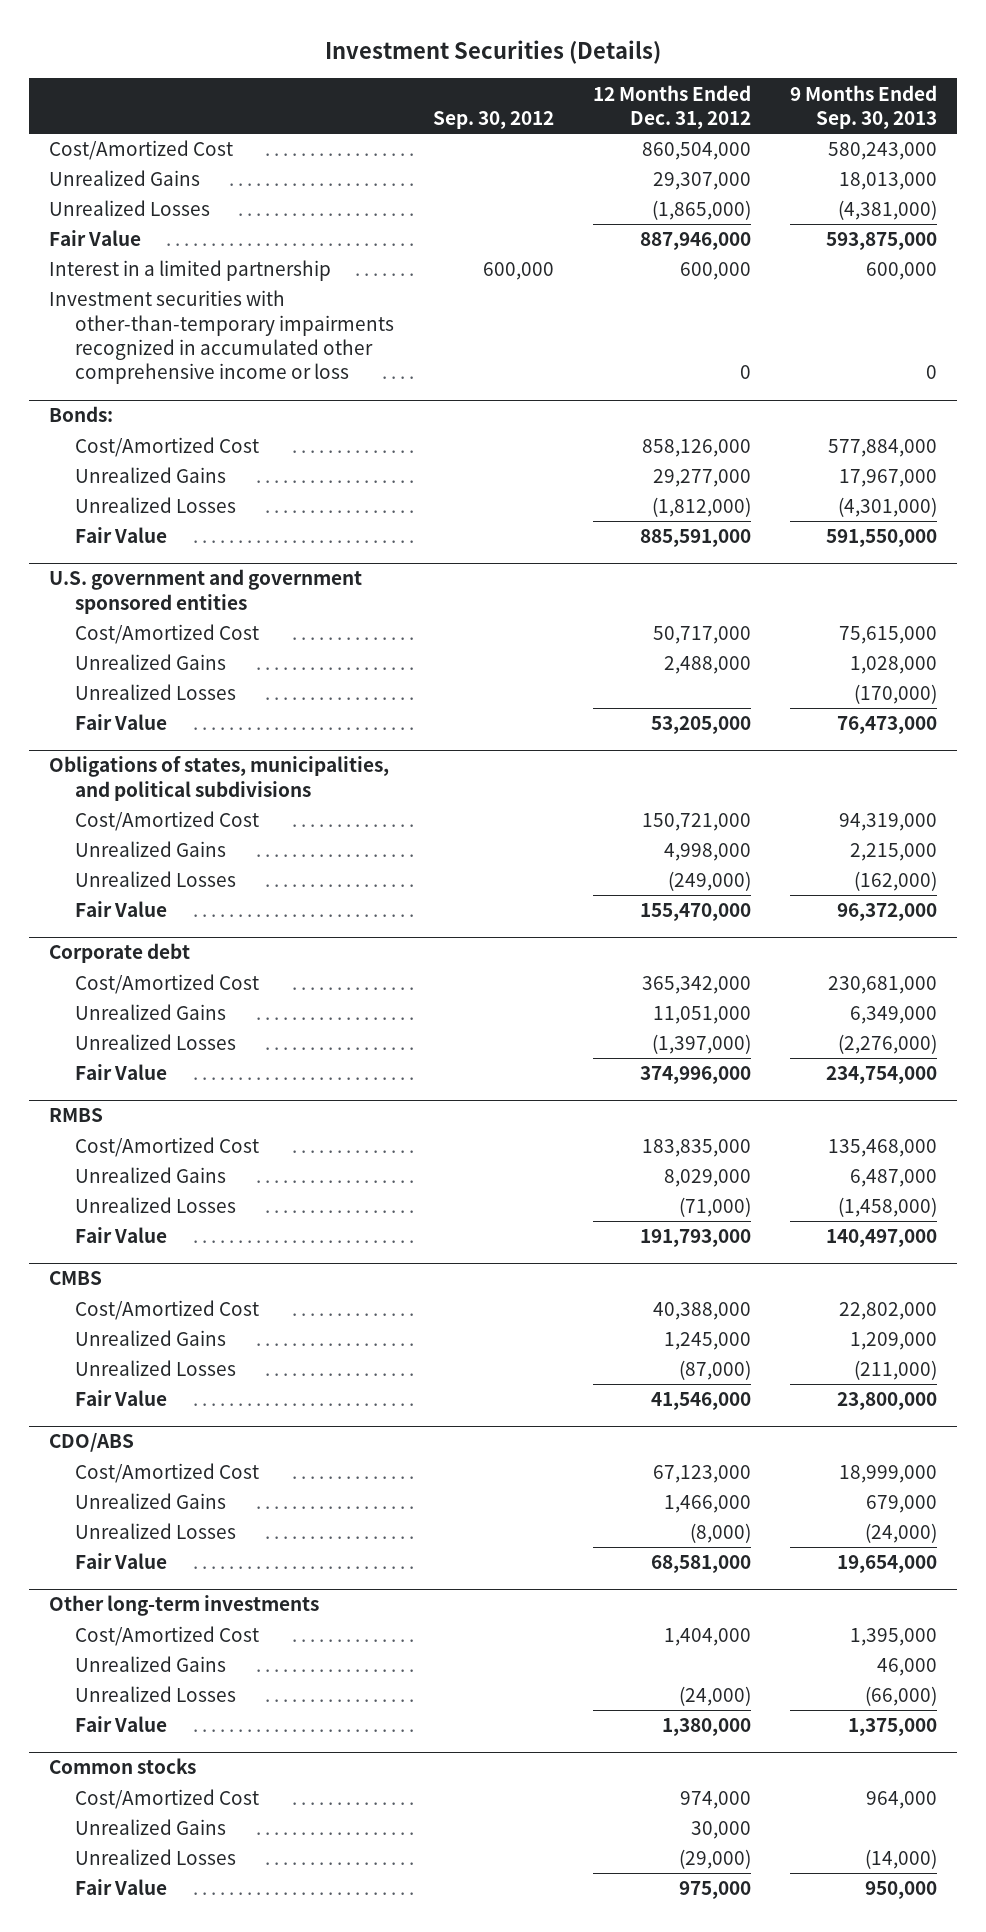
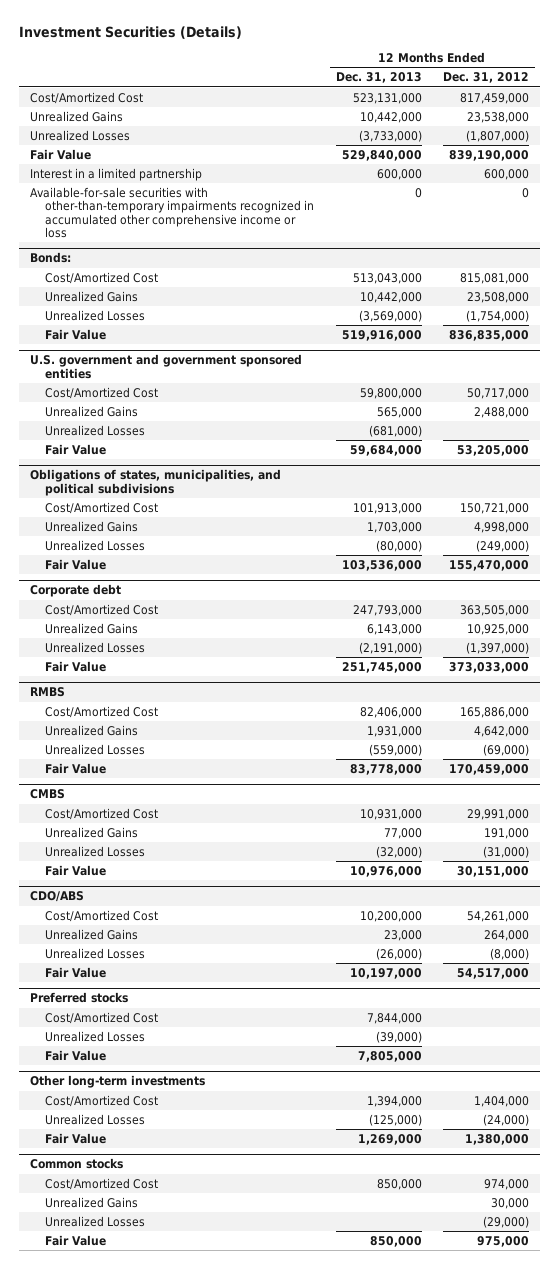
[433,111,555,130] Sep. 30, 2012 -> none
[790,84,938,130] 9 Months Ended Sep. 30, 2013 -> none
none -> [335,72,422,84] Dec. 31, 2013
[642,142,752,161] 860,504,000 -> [460,92,530,104] 817,459,000
[653,172,752,191] 29,307,000 -> [467,111,530,123] 23,538,000
[652,200,752,221] (1,865,000) -> [466,129,530,142] (1,807,000)
[640,232,752,251] 887,946,000 -> [449,149,530,161] 839,190,000
[48,290,395,385] Investment securities with other-than-temporary impairments recognized in accumulated other comprehensive income or loss -> [29,186,315,238] Available-for-sale securities with other-than-temporary impairments recognized in accumulated other comprehensive income or loss
[642,439,752,458] 858,126,000 -> [460,272,530,284] 815,081,000
[653,469,752,488] 29,277,000 -> [467,291,530,303] 23,508,000
[652,497,752,518] (1,812,000) -> [466,309,530,322] (1,754,000)
[640,529,752,548] 885,591,000 -> [449,329,530,341] 836,835,000
[642,976,752,995] 365,342,000 -> [460,604,530,616] 363,505,000
[653,1006,752,1025] 11,051,000 -> [467,623,530,635] 10,925,000
[640,1066,752,1085] 374,996,000 -> [449,661,530,673] 373,033,000
[642,1139,752,1158] 183,835,000 -> [460,706,530,718] 165,886,000
[664,1169,752,1188] 8,029,000 -> [474,725,530,737] 4,642,000
[679,1197,752,1218] (71,000) -> [483,743,530,756] (69,000)
[640,1229,752,1248] 191,793,000 -> [449,763,530,775] 170,459,000
[653,1302,752,1321] 40,388,000 -> [467,808,530,820] 29,991,000
[664,1332,752,1351] 1,245,000 -> [484,827,530,839] 191,000
[679,1360,752,1381] (87,000) -> [483,845,530,858] (31,000)
[651,1392,752,1411] 41,546,000 -> [457,865,530,877] 30,151,000
[653,1465,752,1484] 67,123,000 -> [467,910,530,922] 54,261,000
[664,1495,752,1514] 1,466,000 -> [484,929,530,941] 264,000
[651,1555,752,1574] 68,581,000 -> [457,967,530,979] 54,517,000
none -> [29,992,128,1004] Preferred stocks
none -> [45,1011,159,1024] Cost/Amortized Cost
none -> [45,1030,146,1042] Unrealized Losses
none -> [45,1049,107,1061] Fair Value
[75,1656,227,1673] Unrealized Gains -> none

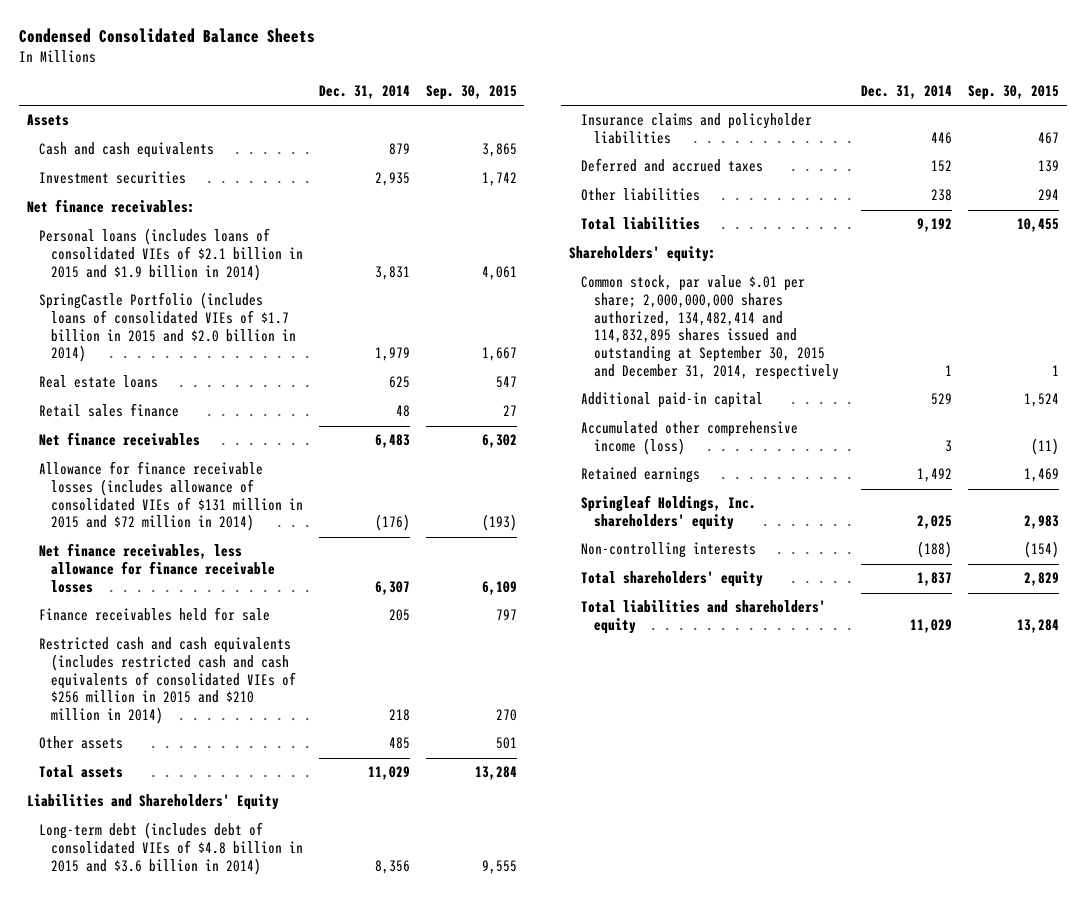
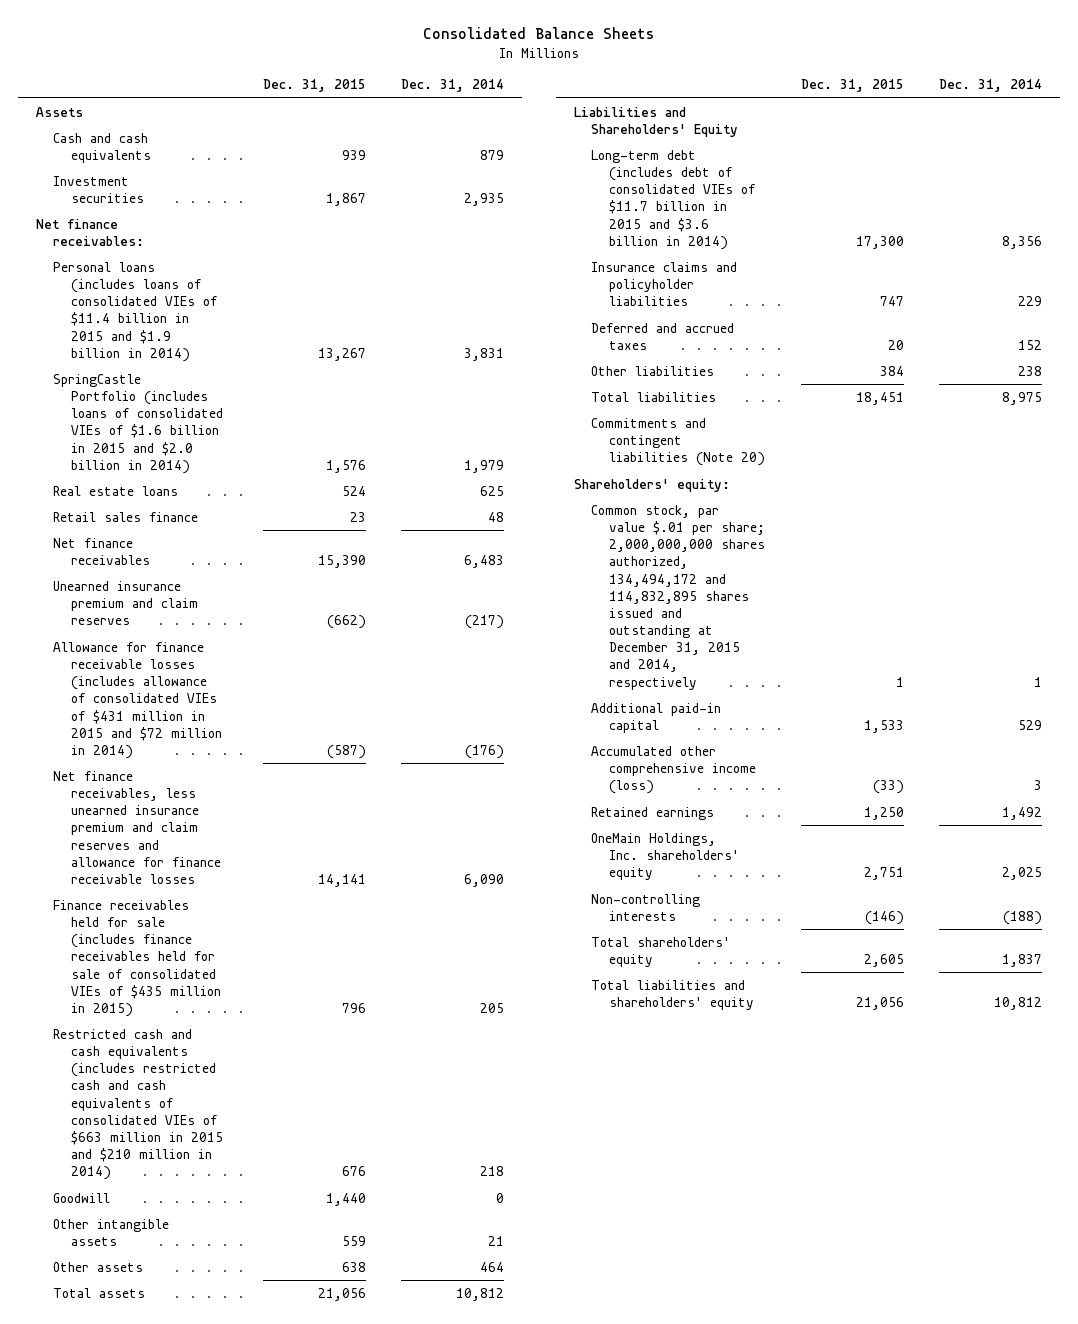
[18,28,315,44] Condensed Consolidated Balance Sheets -> [423,27,655,40] Consolidated Balance Sheets
[425,85,517,101] Sep. 30, 2015 -> none
none -> [262,79,366,93] Dec. 31, 2015
[39,228,304,281] Personal loans (includes loans of consolidated VIEs of $2.1 billion in 2015 and $1.9 billion in 2014) -> [53,261,217,362] Personal loans (includes loans of consolidated VIEs of $11.4 billion in 2015 and $1.9 billion in 2014)
[39,292,297,363] SpringCastle Portfolio (includes loans of consolidated VIEs of $1.7 billion in 2015 and $2.0 billion in 2014) -> [53,373,223,474] SpringCastle Portfolio (includes loans of consolidated VIEs of $1.6 billion in 2015 and $2.0 billion in 2014)
none -> [53,580,198,626] Unearned insurance premium and claim reserves
[39,461,304,532] Allowance for finance receivable losses (includes allowance of consolidated VIEs of $131 million in 2015 and $72 million in 2014) -> [53,641,222,759] Allowance for finance receivable losses (includes allowance of consolidated VIEs of $431 million in 2015 and $72 million in 2014)
[39,543,276,593] Net finance receivables, less allowance for finance receivable losses -> [53,770,221,884] Net finance receivables, less unearned insurance premium and claim reserves and allowance for finance receivable losses
[374,580,410,595] 6,307 -> [464,873,505,887] 6,090
[39,607,271,622] Finance receivables held for sale -> [53,899,221,1017] Finance receivables held for sale (includes finance receivables held for sale of consolidated VIEs of $435 million in 2015)
[39,637,297,725] Restricted cash and cash equivalents (includes restricted cash and cash equivalents of consolidated VIEs of $256 million in 2015 and $210 million in 2014) -> [53,1028,223,1181] Restricted cash and cash equivalents (includes restricted cash and cash equivalents of consolidated VIEs of $663 million in 2015 and $210 million in 2014)
none -> [53,1192,111,1203] Goodwill
none -> [53,1218,170,1246] Other intangible assets
[388,737,410,750] 485 -> [480,1261,505,1272] 464
[367,766,410,781] 11,029 -> [456,1287,505,1301] 10,812
[39,822,304,875] Long-term debt (includes debt of consolidated VIEs of $4.8 billion in 2015 and $3.6 billion in 2014) -> [591,149,755,250] Long-term debt (includes debt of consolidated VIEs of $11.7 billion in 2015 and $3.6 billion in 2014)
[931,132,953,145] 446 -> [1018,296,1043,307] 229
[917,218,953,233] 9,192 -> [1002,391,1043,405] 8,975
none -> [591,417,765,467] Commitments and contingent liabilities (Note 20)
[581,275,839,380] Common stock, par value $.01 per share; 2,000,000,000 shares authorized, 134,482,414 and 114,832,895 shares issued and outstanding at September 30, 2015 and December 31, 2014, respectively -> [591,504,765,690] Common stock, par value $.01 per share; 2,000,000,000 shares authorized, 134,494,172 and 114,832,895 shares issued and outstanding at December 31, 2015 and 2014, respectively
[581,495,757,531] Springleaf Holdings, Inc. shareholders' equity -> [591,832,739,881] OneMain Holdings, Inc. shareholders' equity
[910,619,953,634] 11,029 -> [994,996,1043,1010] 10,812

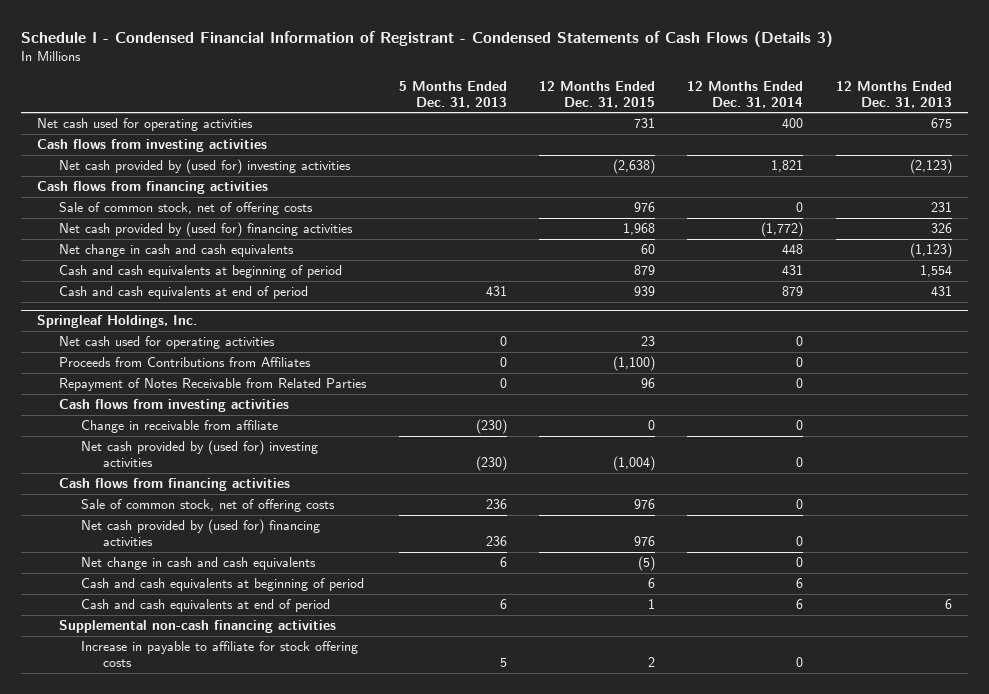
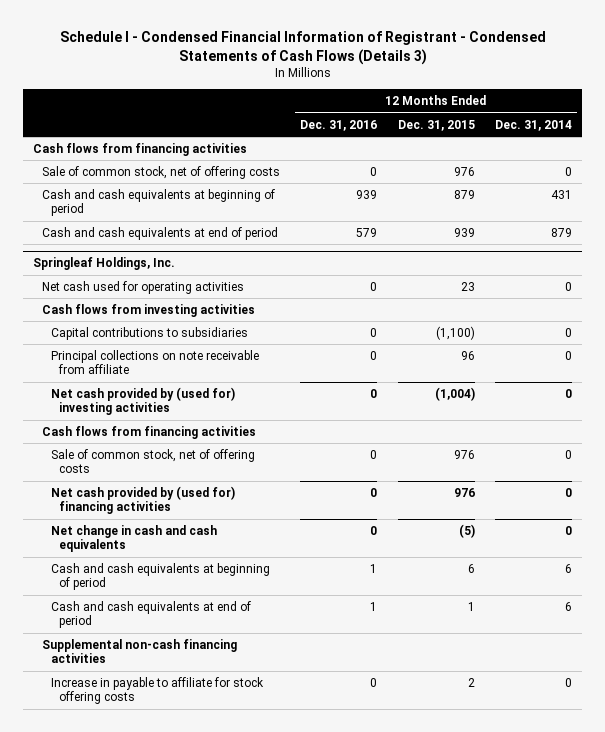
[398,80,507,108] 5 Months Ended Dec. 31, 2013 -> none
[835,80,952,108] 12 Months Ended Dec. 31, 2013 -> none
none -> [300,119,378,131] Dec. 31, 2016
[37,118,254,132] Net cash used for operating activities -> none
[37,139,268,153] Cash flows from investing activities -> none
[59,159,352,175] Net cash provided by (used for) investing activities -> none
[59,222,354,238] Net cash provided by (used for) financing activities -> none
[59,244,295,258] Net change in cash and cash equivalents -> none
[59,357,312,368] Proceeds from Contributions from Affiliates -> none
[59,378,368,392] Repayment of Notes Receivable from Related Parties -> none
[81,420,279,434] Change in receivable from affiliate -> none
none -> [50,327,248,341] Capital contributions to subsidiaries
none -> [50,350,259,375] Principal collections on note receivable from affiliate

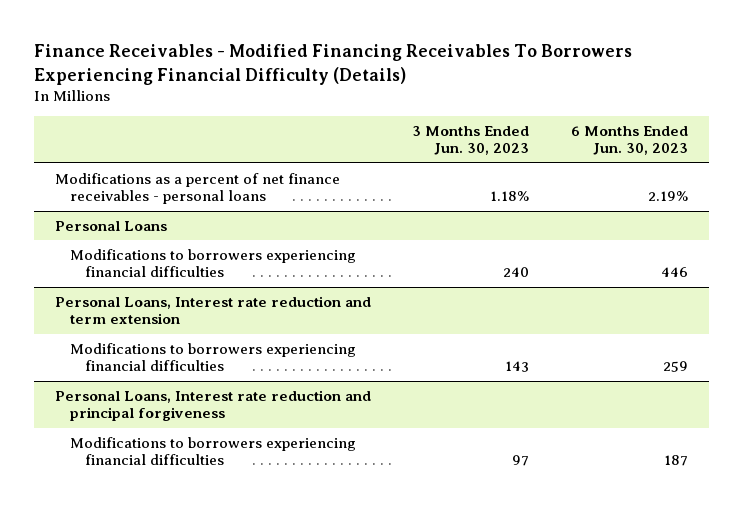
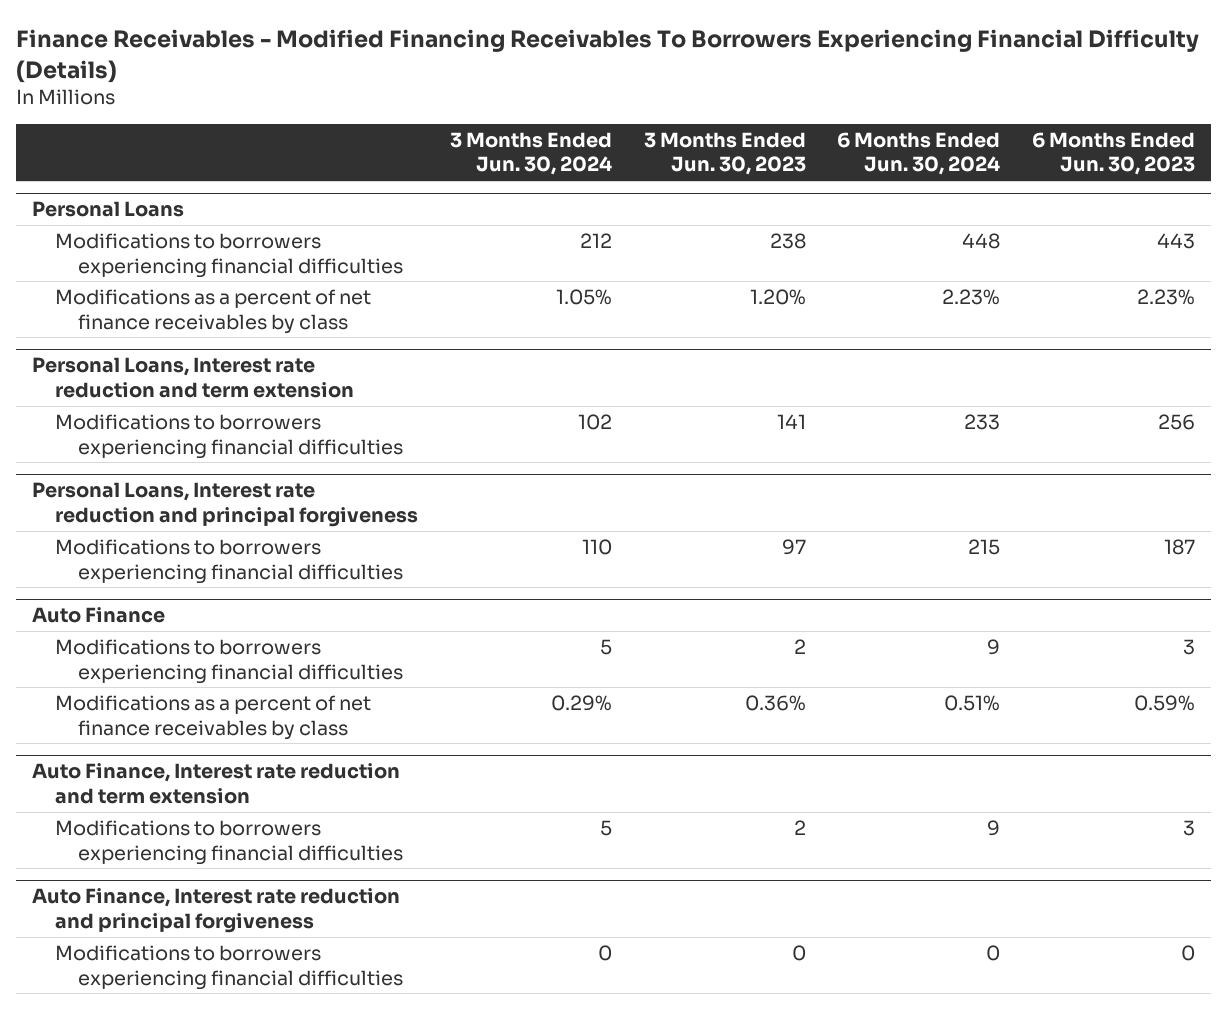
none -> [449,131,612,176] 3 Months Ended Jun. 30, 2024
none -> [837,131,1001,176] 6 Months Ended Jun. 30, 2024
[54,172,340,205] Modifications as a percent of net finance receivables - personal loans -> none
[503,267,530,278] 240 -> [769,232,806,249] 238
[660,267,688,278] 446 -> [1156,232,1195,249] 443
none -> [55,288,372,334] Modifications as a percent of net finance receivables by class
[505,361,530,373] 143 -> [776,413,806,429] 141
[662,361,688,373] 259 -> [1157,413,1195,430] 256
none -> [32,607,166,624] Auto Finance
none -> [55,638,404,684] Modifications to borrowers experiencing financial difficulties
none -> [55,694,372,740] Modifications as a percent of net finance receivables by class
none -> [32,763,401,804] Auto Finance, Interest rate reduction and term extension
none -> [55,819,404,865] Modifications to borrowers experiencing financial difficulties
none -> [32,888,401,933] Auto Finance, Interest rate reduction and principal forgiveness
none -> [55,944,404,990] Modifications to borrowers experiencing financial difficulties

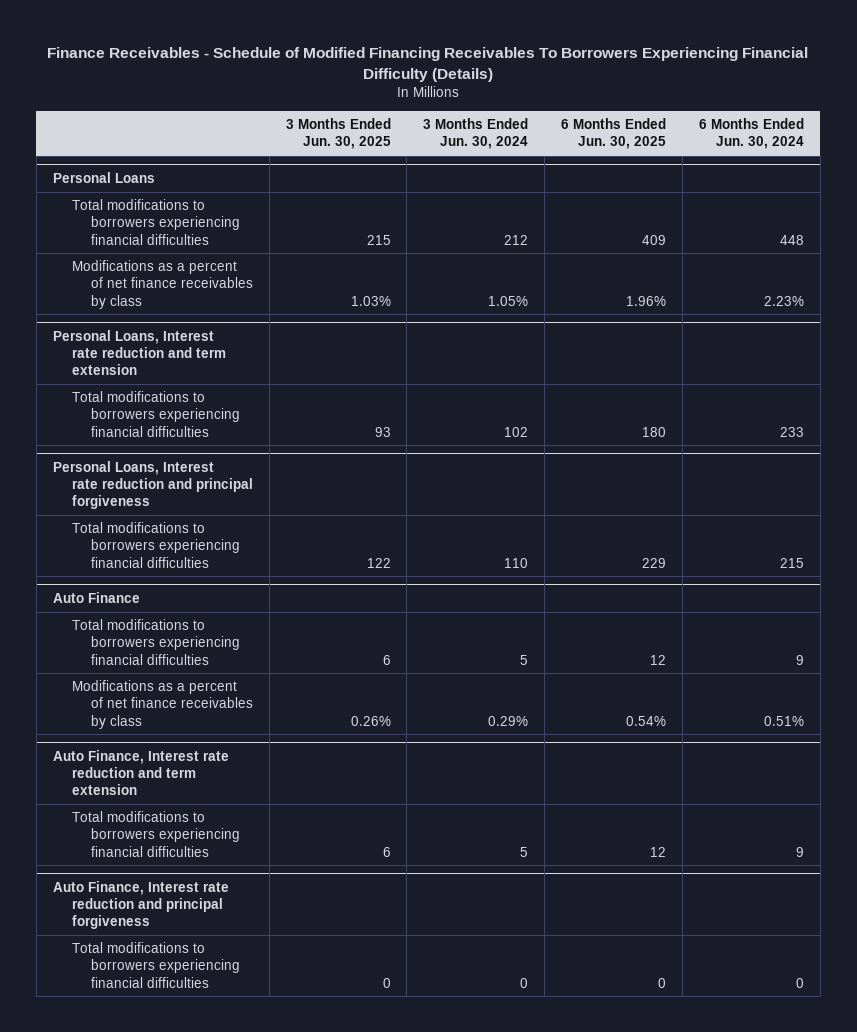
[16,28,1200,83] Finance Receivables - Modified Financing Receivables To Borrowers Experiencing Financial Difficulty (Details) -> [47,46,809,82] Finance Receivables - Schedule of Modified Financing Receivables To Borrowers Experiencing Financial Difficulty (Details)
[643,131,806,176] 3 Months Ended Jun. 30, 2023 -> none
[1031,131,1195,176] 6 Months Ended Jun. 30, 2023 -> none
none -> [285,118,391,150] 3 Months Ended Jun. 30, 2025
none -> [561,118,667,150] 6 Months Ended Jun. 30, 2025
[55,232,404,278] Modifications to borrowers experiencing financial difficulties -> [71,199,240,245] Total modifications to borrowers experiencing financial difficulties
[55,413,404,459] Modifications to borrowers experiencing financial difficulties -> [71,391,240,437] Total modifications to borrowers experiencing financial difficulties
[55,538,404,584] Modifications to borrowers experiencing financial difficulties -> [71,522,240,568] Total modifications to borrowers experiencing financial difficulties
[55,638,404,684] Modifications to borrowers experiencing financial difficulties -> [71,619,240,665] Total modifications to borrowers experiencing financial difficulties
[55,819,404,865] Modifications to borrowers experiencing financial difficulties -> [71,811,240,857] Total modifications to borrowers experiencing financial difficulties
[55,944,404,990] Modifications to borrowers experiencing financial difficulties -> [71,942,240,988] Total modifications to borrowers experiencing financial difficulties

